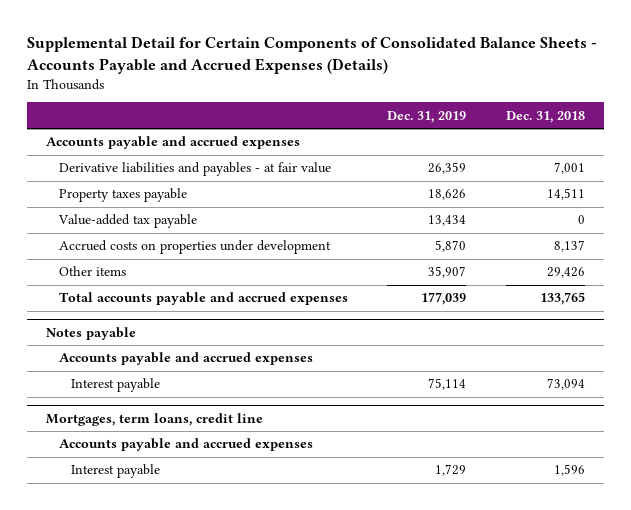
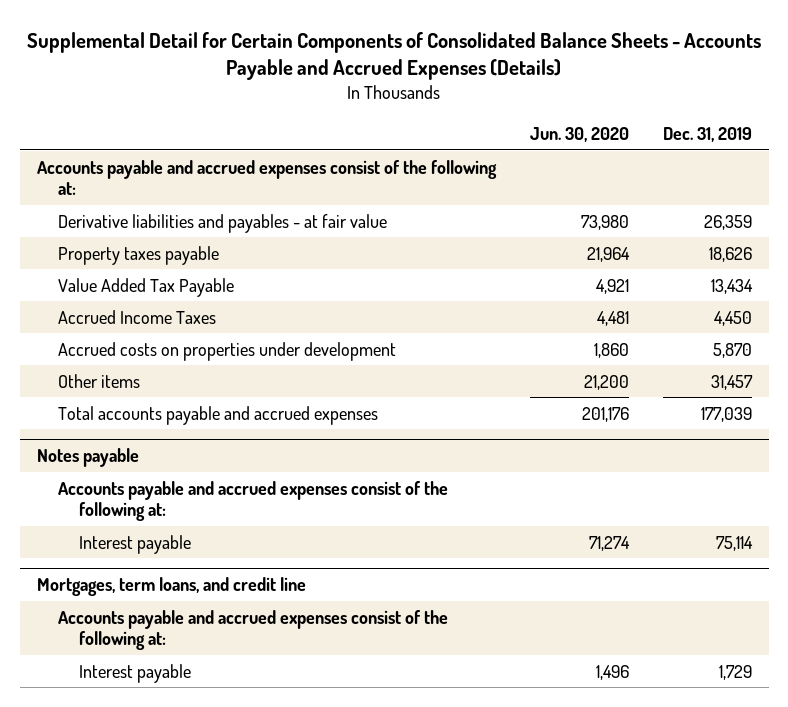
[505,110,585,123] Dec. 31, 2018 -> none
none -> [529,127,629,143] Jun. 30, 2020
[46,136,301,150] Accounts payable and accrued expenses -> [36,159,497,196] Accounts payable and accrued expenses consist of the following at:
[57,214,197,229] Value-added tax payable -> [57,277,234,297] Value Added Tax Payable
none -> [57,309,216,324] Accrued Income Taxes
[428,266,467,279] 35,907 -> [710,374,753,390] 31,457
[58,352,313,366] Accounts payable and accrued expenses -> [57,480,448,522] Accounts payable and accrued expenses consist of the following at:
[46,412,264,426] Mortgages, term loans, credit line -> [36,577,306,597] Mortgages, term loans, and credit line
[58,438,313,452] Accounts payable and accrued expenses -> [57,609,448,651] Accounts payable and accrued expenses consist of the following at:

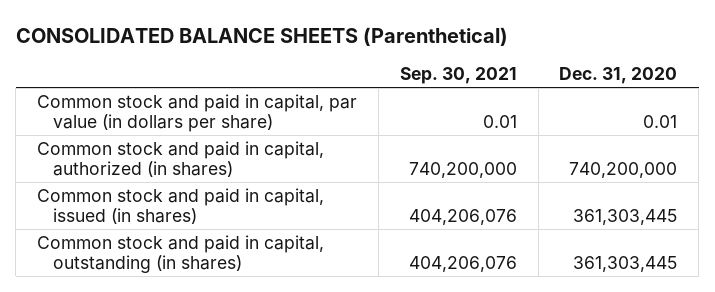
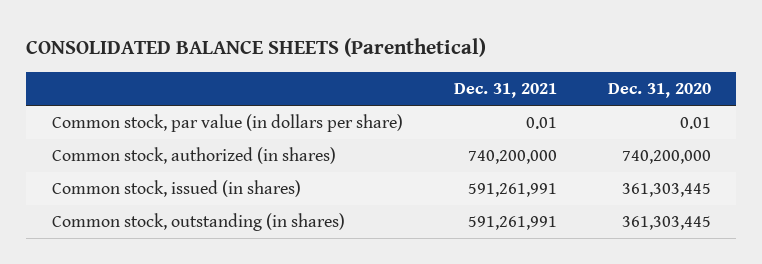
[399,67,517,85] Sep. 30, 2021 -> none
none -> [453,83,557,99] Dec. 31, 2021
[37,93,358,133] Common stock and paid in capital, par value (in dollars per share) -> [51,114,403,133] Common stock, par value (in dollars per share)
[37,140,325,178] Common stock and paid in capital, authorized (in shares) -> [51,147,336,165] Common stock, authorized (in shares)
[37,187,325,225] Common stock and paid in capital, issued (in shares) -> [51,180,301,198] Common stock, issued (in shares)
[37,234,325,274] Common stock and paid in capital, outstanding (in shares) -> [51,213,345,232] Common stock, outstanding (in shares)

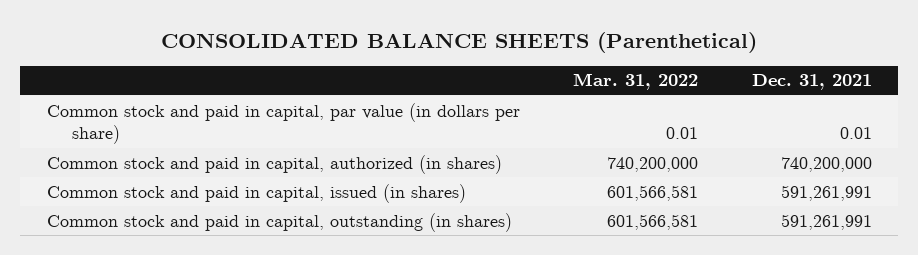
[607,83,711,99] Dec. 31, 2020 -> none
none -> [573,73,699,91] Mar. 31, 2022
[51,114,403,133] Common stock, par value (in dollars per share) -> [46,102,520,145] Common stock and paid in capital, par value (in dollars per share)
[51,147,336,165] Common stock, authorized (in shares) -> [46,154,502,174] Common stock and paid in capital, authorized (in shares)
[51,180,301,198] Common stock, issued (in shares) -> [46,183,466,203] Common stock and paid in capital, issued (in shares)
[51,213,345,232] Common stock, outstanding (in shares) -> [46,212,512,232] Common stock and paid in capital, outstanding (in shares)

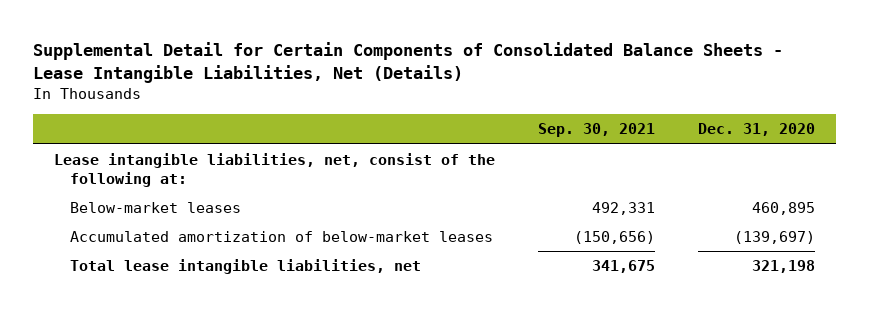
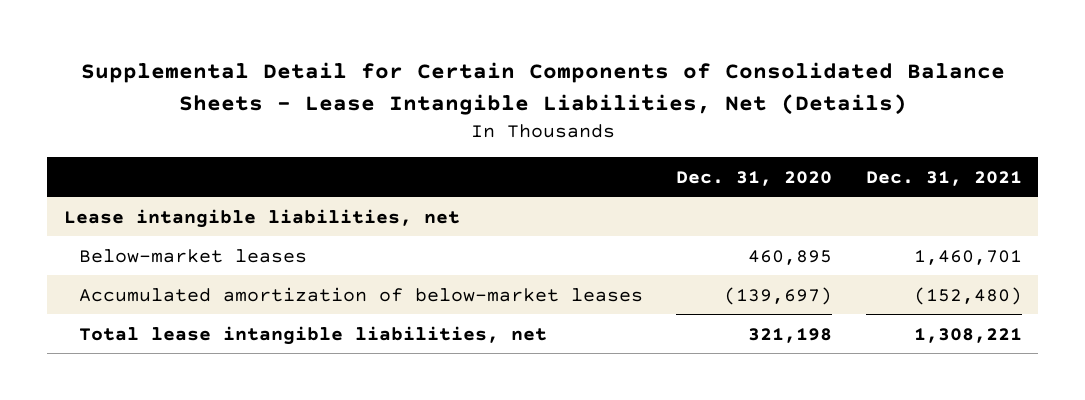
[538,123,656,138] Sep. 30, 2021 -> none
none -> [865,170,1022,186] Dec. 31, 2021
[54,153,496,187] Lease intangible liabilities, net, consist of the following at: -> [63,208,460,228] Lease intangible liabilities, net

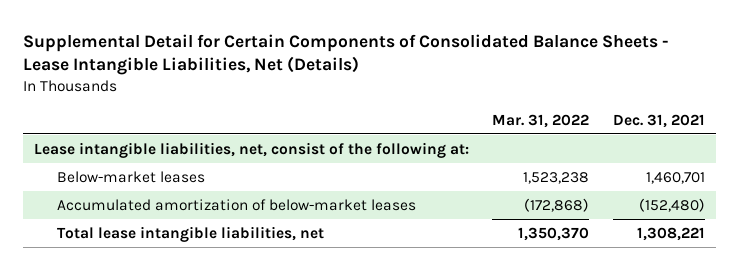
[676,170,833,186] Dec. 31, 2020 -> none
none -> [492,113,590,128] Mar. 31, 2022
[63,208,460,228] Lease intangible liabilities, net -> [34,141,470,158] Lease intangible liabilities, net, consist of the following at:

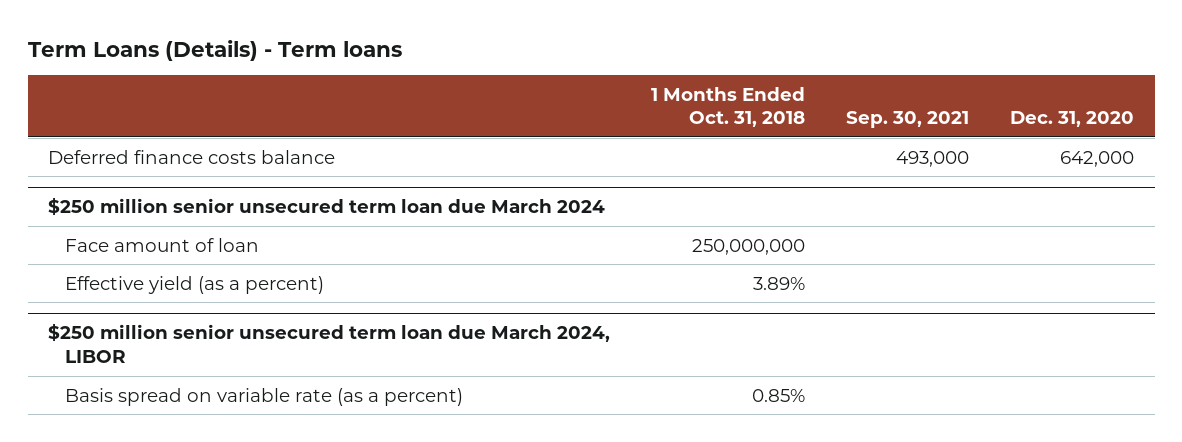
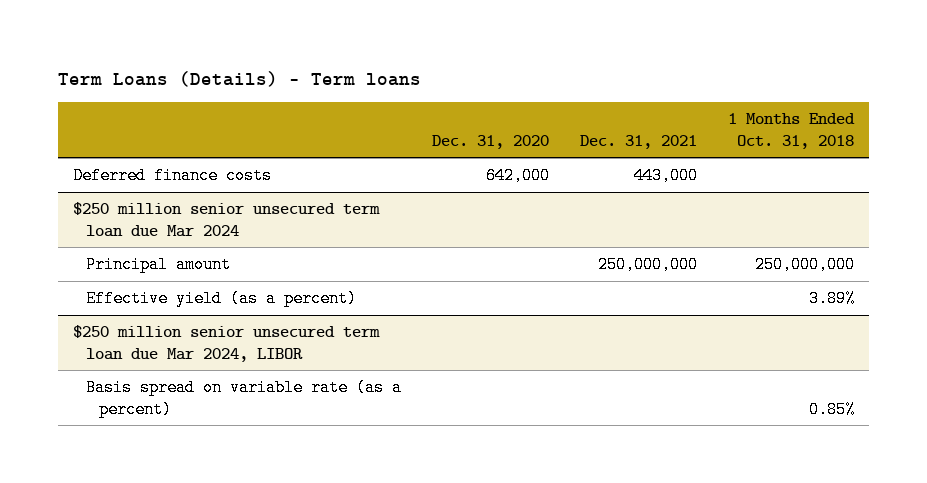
[846,111,970,129] Sep. 30, 2021 -> none
none -> [579,134,697,149] Dec. 31, 2021
[48,149,336,164] Deferred finance costs balance -> [73,167,273,185] Deferred finance costs
[48,197,606,217] $250 million senior unsecured term loan due March 2024 -> [73,202,381,237] $250 million senior unsecured term loan due Mar 2024
[64,237,259,252] Face amount of loan -> [86,256,232,274] Principal amount
[48,323,611,363] $250 million senior unsecured term loan due March 2024, LIBOR -> [73,325,381,362] $250 million senior unsecured term loan due Mar 2024, LIBOR

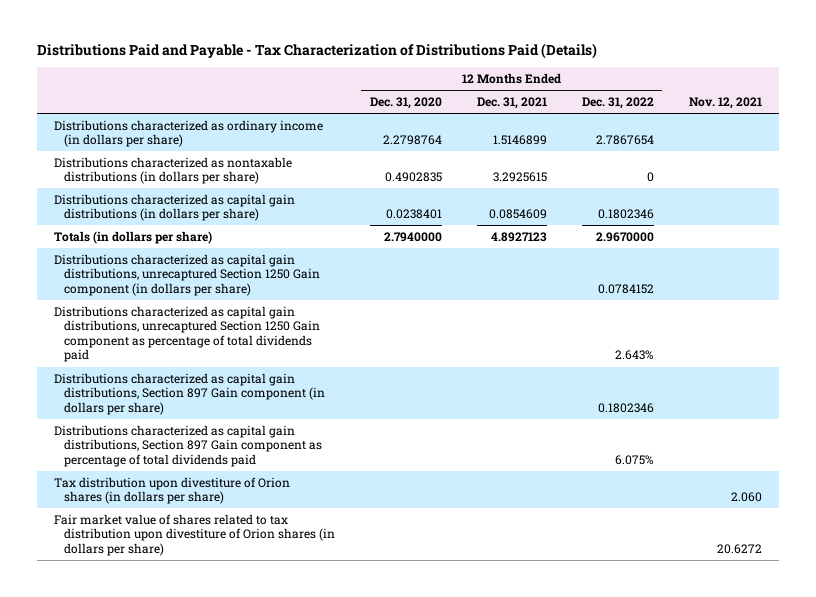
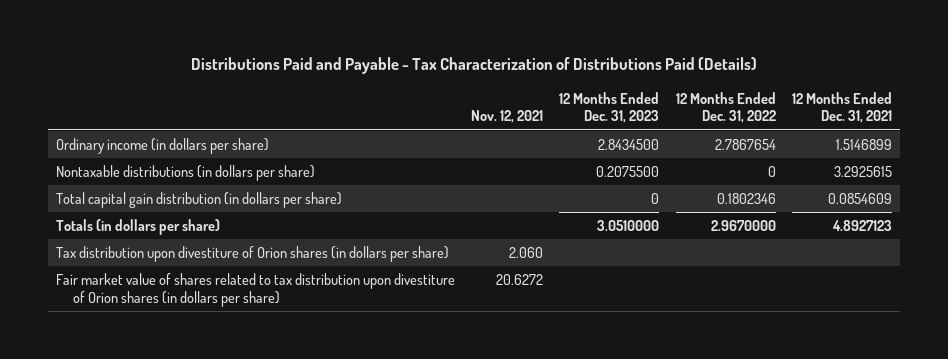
[369,96,442,109] Dec. 31, 2020 -> none
none -> [559,91,660,124] 12 Months Ended Dec. 31, 2023
[53,119,323,148] Distributions characterized as ordinary income (in dollars per share) -> [55,138,269,155] Ordinary income (in dollars per share)
[53,156,292,185] Distributions characterized as nontaxable distributions (in dollars per share) -> [55,165,315,182] Nontaxable distributions (in dollars per share)
[53,193,295,222] Distributions characterized as capital gain distributions (in dollars per share) -> [55,192,342,209] Total capital gain distribution (in dollars per share)
[53,253,321,296] Distributions characterized as capital gain distributions, unrecaptured Section 1250 Gain component (in dollars per share) -> none
[53,305,321,363] Distributions characterized as capital gain distributions, unrecaptured Section 1250 Gain component as percentage of total dividends paid -> none
[53,372,326,415] Distributions characterized as capital gain distributions, Section 897 Gain component (in dollars per share) -> none
[53,424,323,467] Distributions characterized as capital gain distributions, Section 897 Gain component as percentage of total dividends paid -> none

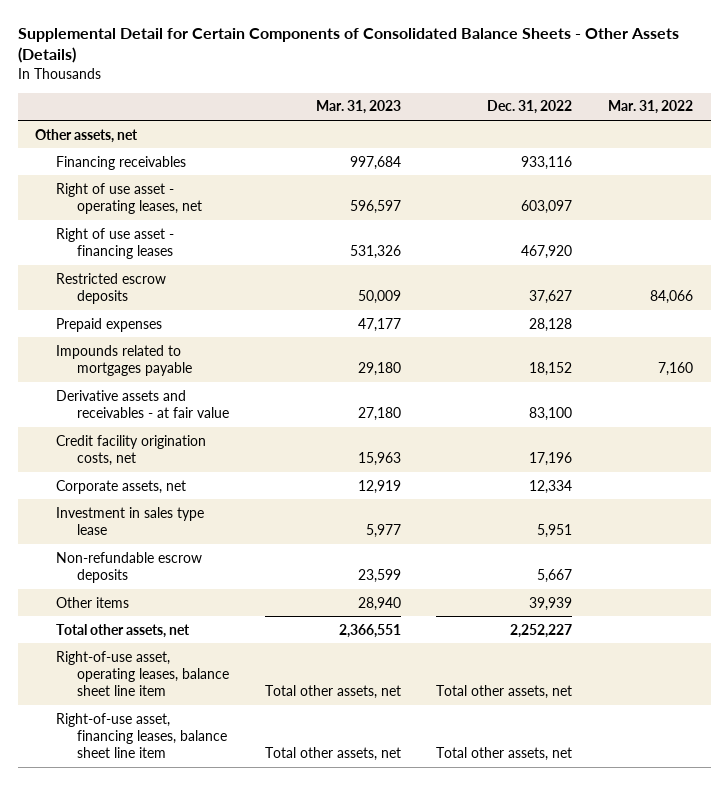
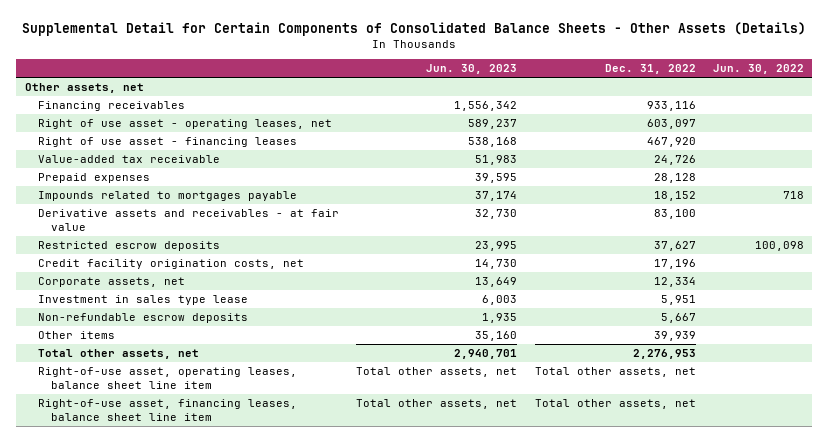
[315,100,401,115] Mar. 31, 2023 -> none
[607,100,693,115] Mar. 31, 2022 -> none
none -> [426,64,518,75] Jun. 30, 2023
none -> [712,64,804,75] Jun. 30, 2022
none -> [37,155,220,164] Value-added tax receivable
[56,272,167,305] Restricted escrow deposits -> [37,241,220,252] Restricted escrow deposits
[510,623,573,638] 2,252,227 -> [632,349,696,360] 2,276,953

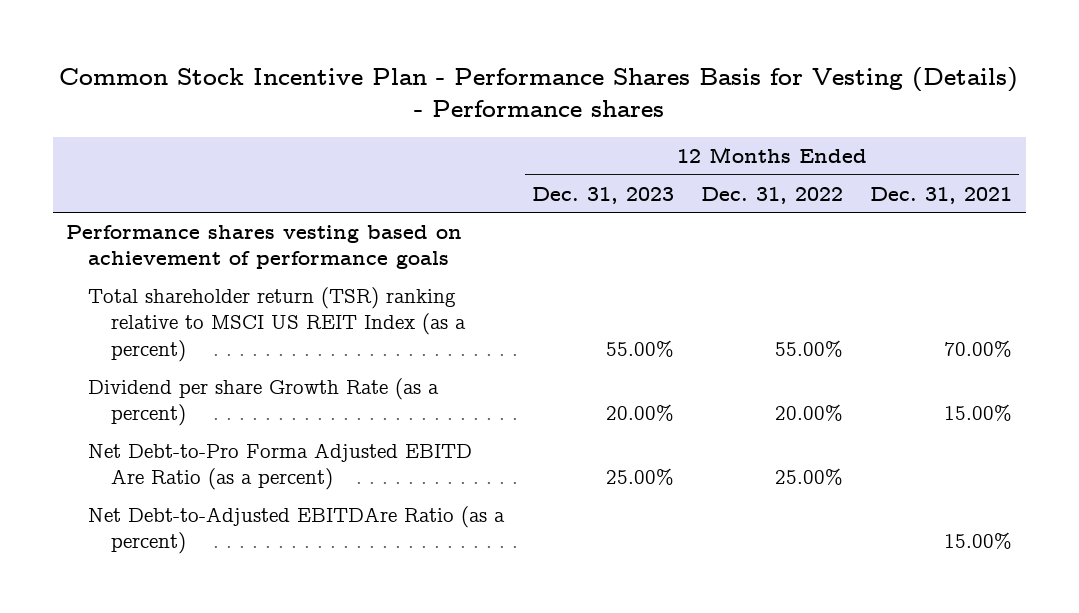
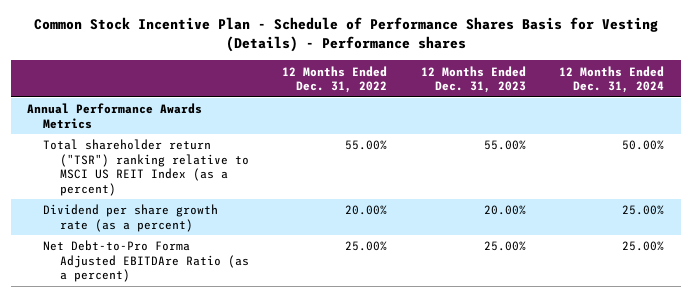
[59,66,1019,117] Common Stock Incentive Plan - Performance Shares Basis for Vesting (Details) - Performance shares -> [33,17,658,53] Common Stock Incentive Plan - Schedule of Performance Shares Basis for Vesting (Details) - Performance shares
[870,186,1013,204] Dec. 31, 2021 -> none
none -> [559,65,665,94] 12 Months Ended Dec. 31, 2024
[88,505,506,555] Net Debt-to-Adjusted EBITDAre Ratio (as a percent) -> none
[66,224,463,270] Performance shares vesting based on achievement of performance goals -> [27,103,203,129] Annual Performance Awards Metrics
[88,286,466,362] Total shareholder return (TSR) ranking relative to MSCI US REIT Index (as a percent) -> [43,139,249,196] Total shareholder return ("TSR") ranking relative to MSCI US REIT Index (as a percent)
[88,377,440,427] Dividend per share Growth Rate (as a percent) -> [43,204,219,232] Dividend per share growth rate (as a percent)
[88,442,473,491] Net Debt-to-Pro Forma Adjusted EBITD Are Ratio (as a percent) -> [43,240,249,283] Net Debt-to-Pro Forma Adjusted EBITDAre Ratio (as a percent)

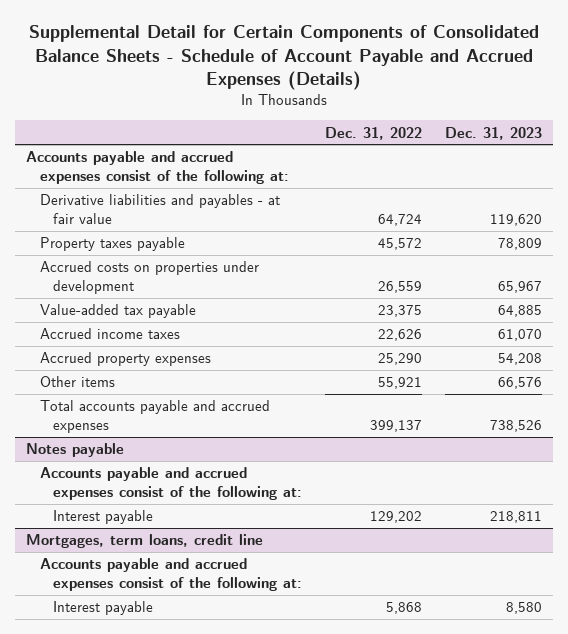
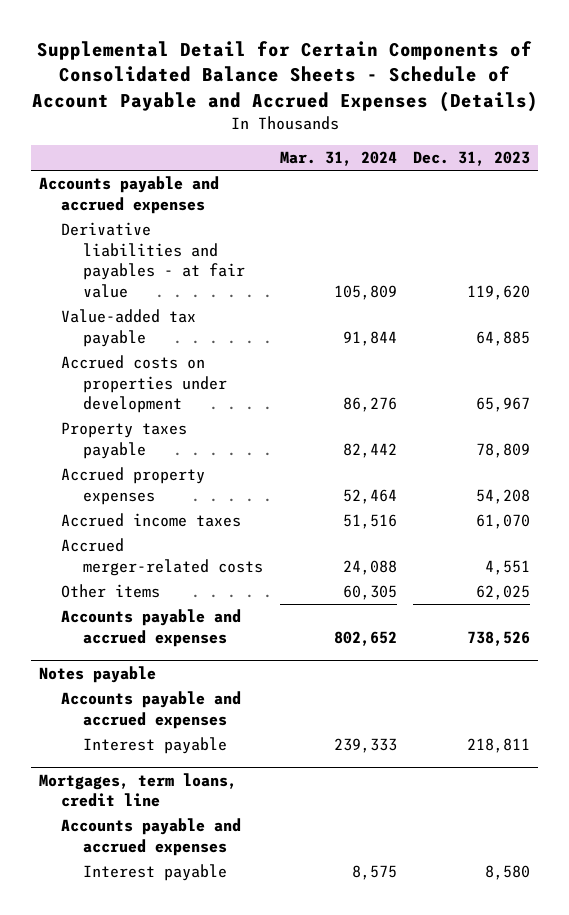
[325,126,423,140] Dec. 31, 2022 -> none
none -> [279,151,397,167] Mar. 31, 2024
[26,151,289,185] Accounts payable and accrued expenses consist of the following at: -> [39,176,220,214] Accounts payable and accrued expenses
[39,261,259,295] Accrued costs on properties under development -> [61,355,228,414] Accrued costs on properties under development
[39,237,185,252] Property taxes payable -> [61,422,188,459] Property taxes payable
[39,328,180,340] Accrued income taxes -> [61,513,242,528] Accrued income taxes
none -> [61,538,264,576] Accrued merger-related costs
[497,377,542,390] 66,576 -> [476,585,531,601] 62,025
[39,400,270,434] Total accounts payable and accrued expenses -> [61,609,242,647] Accounts payable and accrued expenses
[39,467,303,501] Accounts payable and accrued expenses consist of the following at: -> [61,691,242,729] Accounts payable and accrued expenses
[39,558,303,592] Accounts payable and accrued expenses consist of the following at: -> [61,818,242,856] Accounts payable and accrued expenses

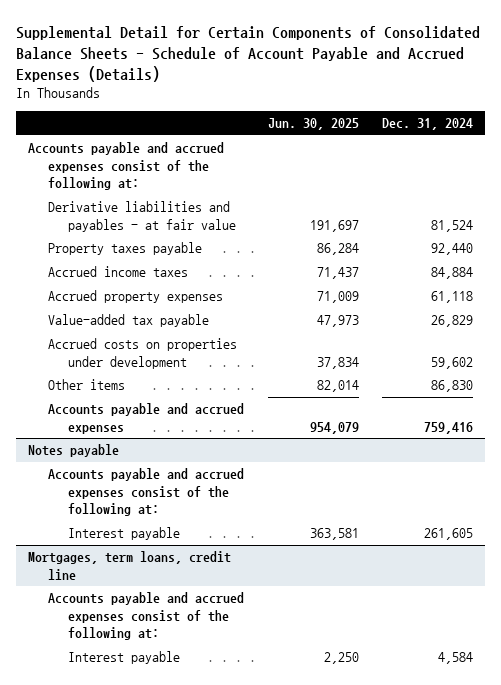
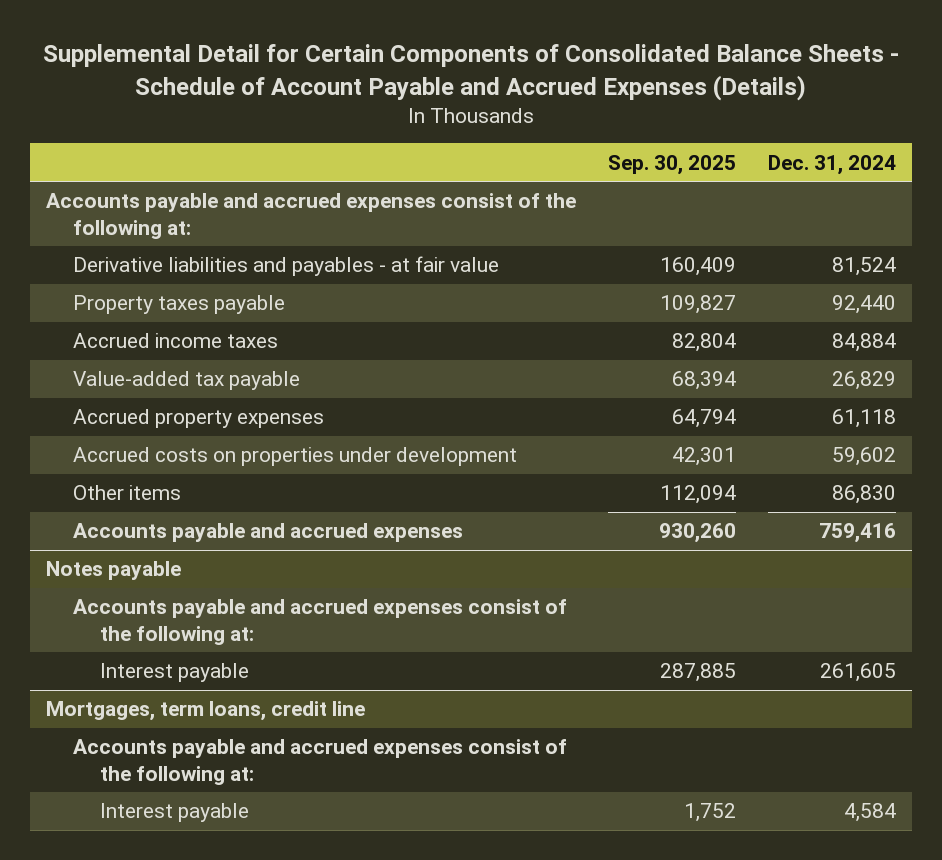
[267,118,359,131] Jun. 30, 2025 -> none
none -> [608,154,737,175] Sep. 30, 2025
[47,290,223,304] Accrued property expenses -> [73,409,325,429] Accrued property expenses

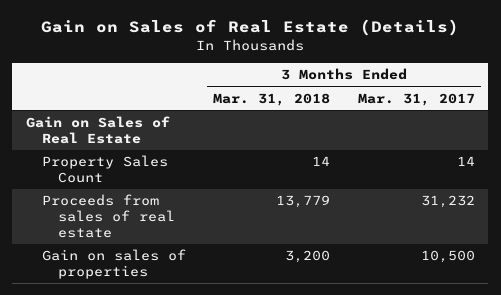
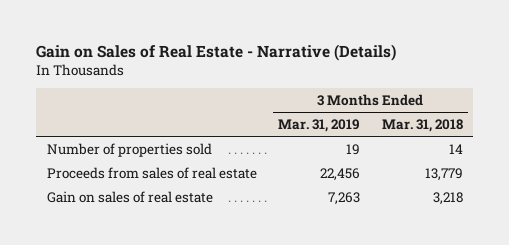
[41,19,460,37] Gain on Sales of Real Estate (Details) -> [36,43,397,61] Gain on Sales of Real Estate - Narrative (Details)
[357,92,475,106] Mar. 31, 2017 -> none
none -> [278,119,361,133] Mar. 31, 2019
[25,116,170,145] Gain on Sales of Real Estate -> none
[42,155,169,184] Property Sales Count -> [46,142,212,157] Number of properties sold
[42,249,187,280] Gain on sales of properties -> [46,190,213,203] Gain on sales of real estate
[285,250,331,264] 3,200 -> [432,191,463,205] 3,218

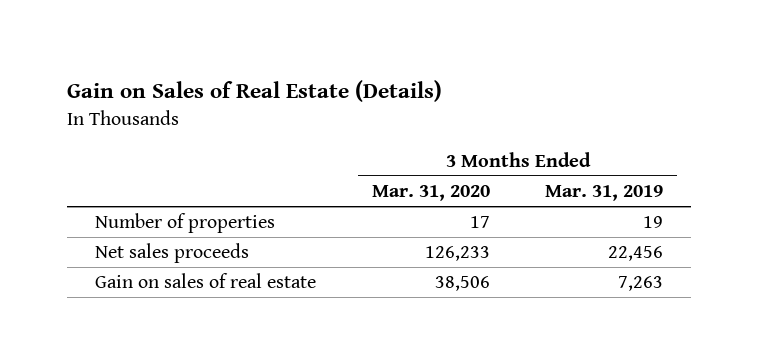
[36,43,397,61] Gain on Sales of Real Estate - Narrative (Details) -> [67,80,443,103] Gain on Sales of Real Estate (Details)
[381,119,463,133] Mar. 31, 2018 -> none
none -> [371,185,490,202] Mar. 31, 2020
[46,142,212,157] Number of properties sold -> [95,213,276,234] Number of properties
[46,166,257,179] Proceeds from sales of real estate -> [95,243,250,264] Net sales proceeds

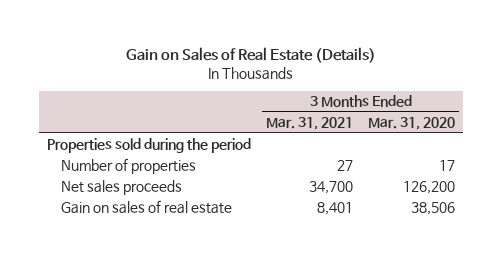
[545,185,664,202] Mar. 31, 2019 -> none
none -> [266,116,354,130] Mar. 31, 2021
none -> [46,138,251,154] Properties sold during the period
[424,246,490,262] 126,233 -> [403,181,456,195] 126,200

